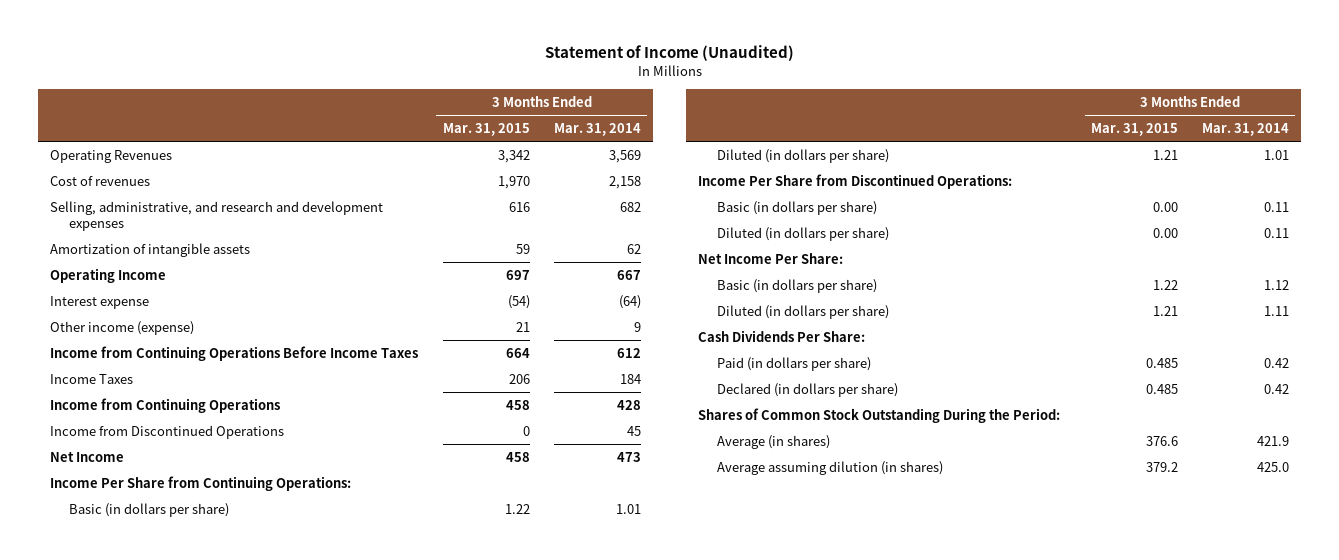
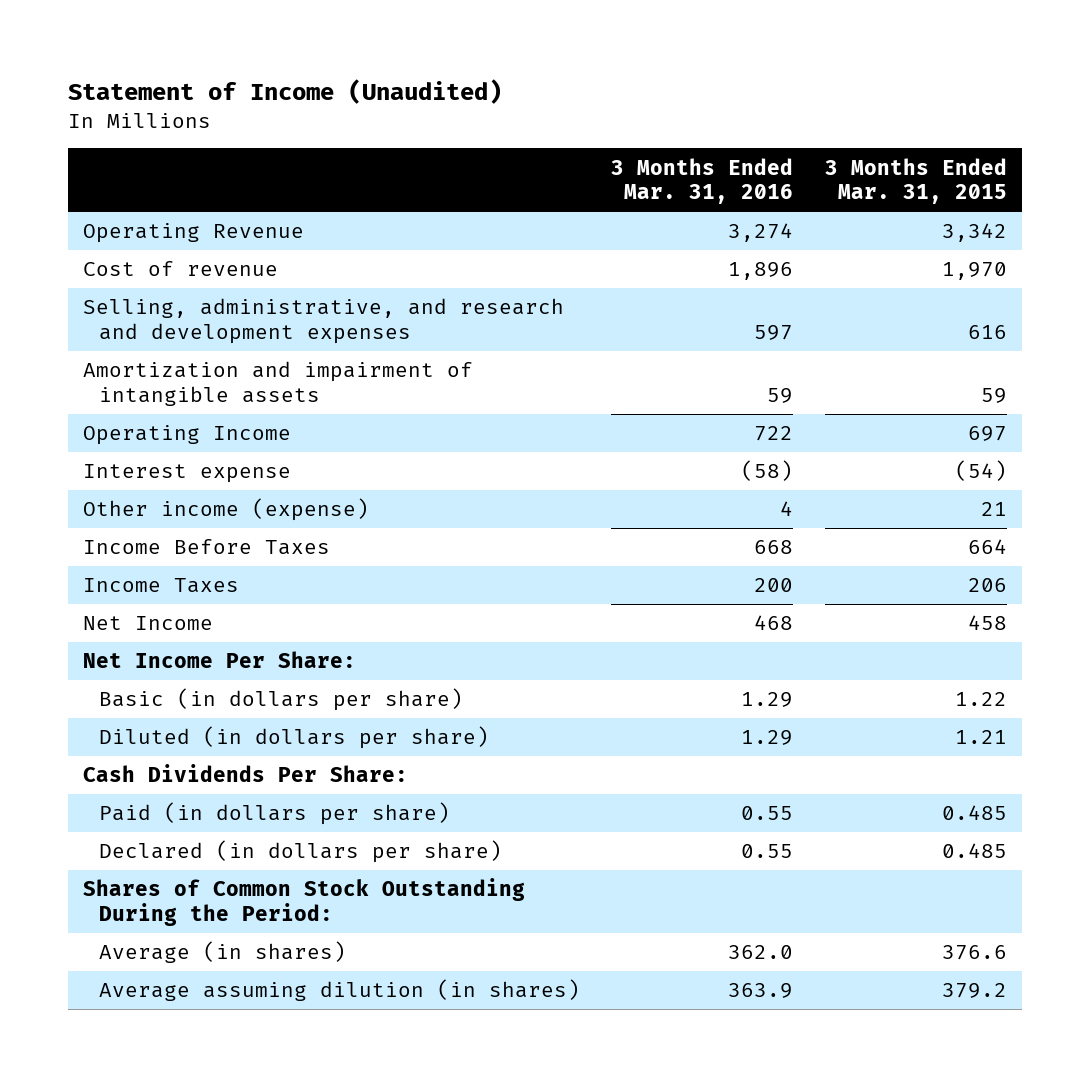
[553,122,641,136] Mar. 31, 2014 -> none
none -> [611,157,794,205] 3 Months Ended Mar. 31, 2016
[50,149,173,163] Operating Revenues -> [83,223,305,244] Operating Revenue
[50,175,151,186] Cost of revenues -> [83,261,279,277] Cost of revenue
[50,242,251,257] Amortization of intangible assets -> [83,361,474,406] Amortization and impairment of intangible assets
[50,345,419,361] Income from Continuing Operations Before Income Taxes -> [83,539,331,556] Income Before Taxes
[50,397,281,413] Income from Continuing Operations -> none
[50,424,285,439] Income from Discontinued Operations -> none
[50,475,352,491] Income Per Share from Continuing Operations: -> none
[68,502,229,517] Basic (in dollars per share) -> none
[716,148,889,163] Diluted (in dollars per share) -> none
[698,173,1013,189] Income Per Share from Discontinued Operations: -> none
[716,200,877,215] Basic (in dollars per share) -> none
[716,226,889,241] Diluted (in dollars per share) -> none

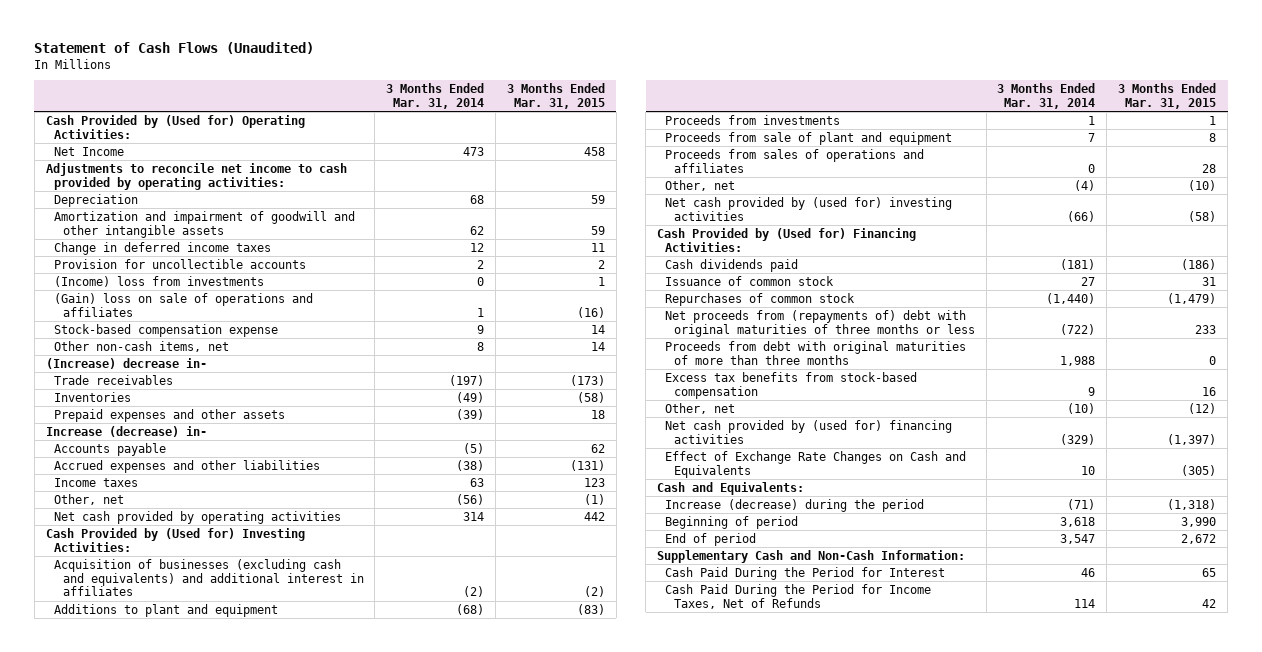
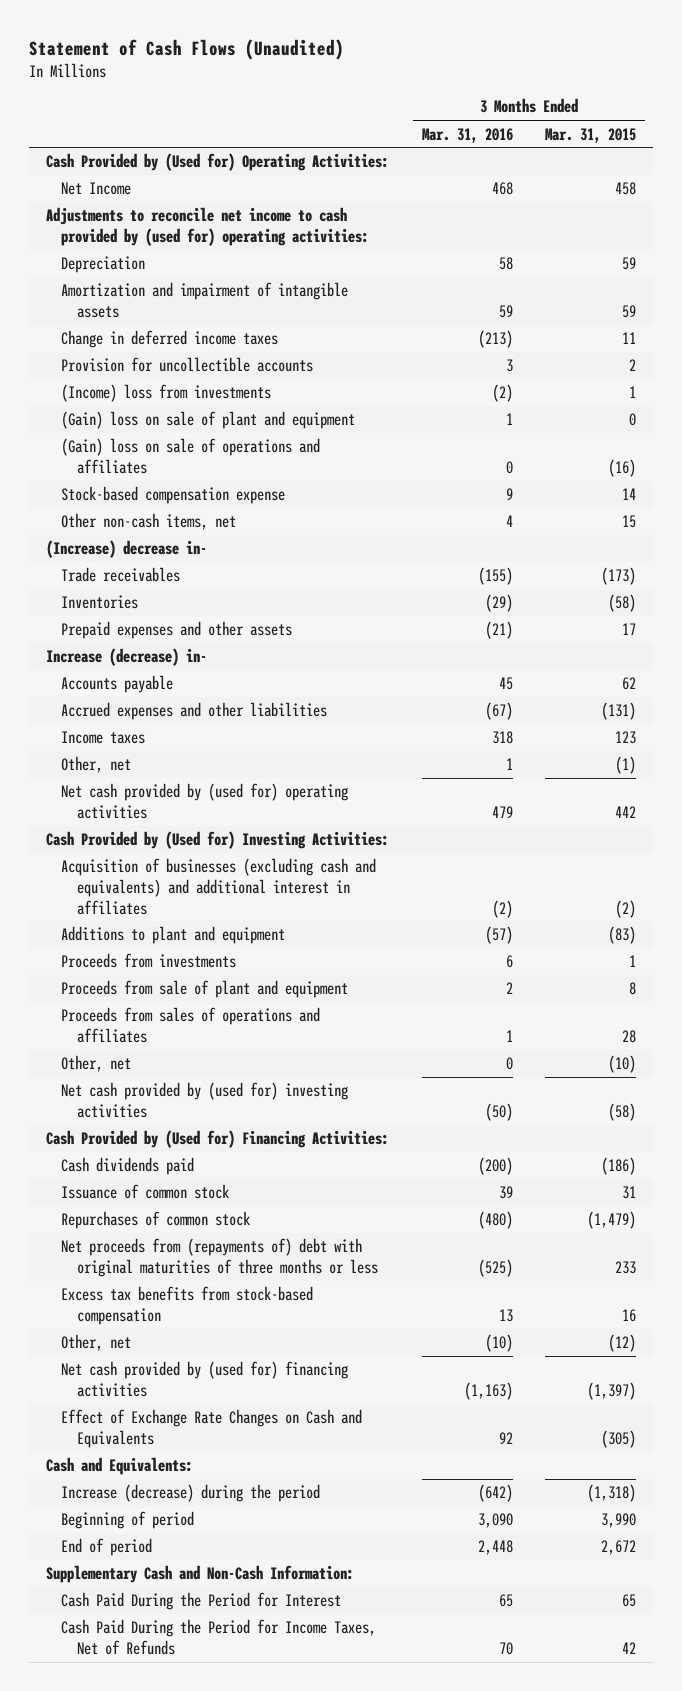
[386,83,485,109] 3 Months Ended Mar. 31, 2014 -> none
none -> [421,127,513,143] Mar. 31, 2016
[45,162,347,190] Adjustments to reconcile net income to cash provided by operating activities: -> [45,207,370,246] Adjustments to reconcile net income to cash provided by (used for) operating activities:
[54,210,356,238] Amortization and impairment of goodwill and other intangible assets -> [61,282,349,318] Amortization and impairment of intangible assets
none -> [61,411,356,430] (Gain) loss on sale of plant and equipment
[590,341,605,351] 14 -> [622,515,637,529] 15
[590,409,605,419] 18 -> [622,623,637,636] 17
[54,510,342,524] Net cash provided by operating activities -> [61,783,349,819] Net cash provided by (used for) operating activities
[665,340,967,365] Proceeds from debt with original maturities of more than three months -> none

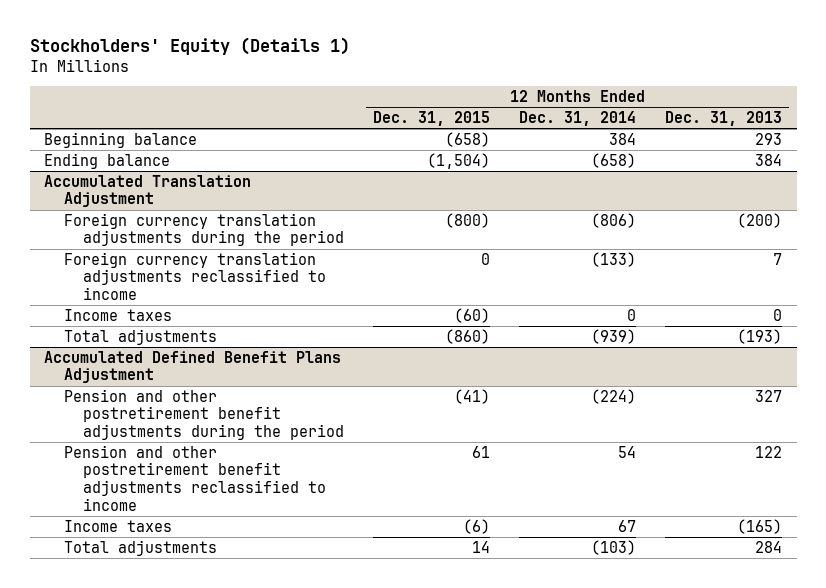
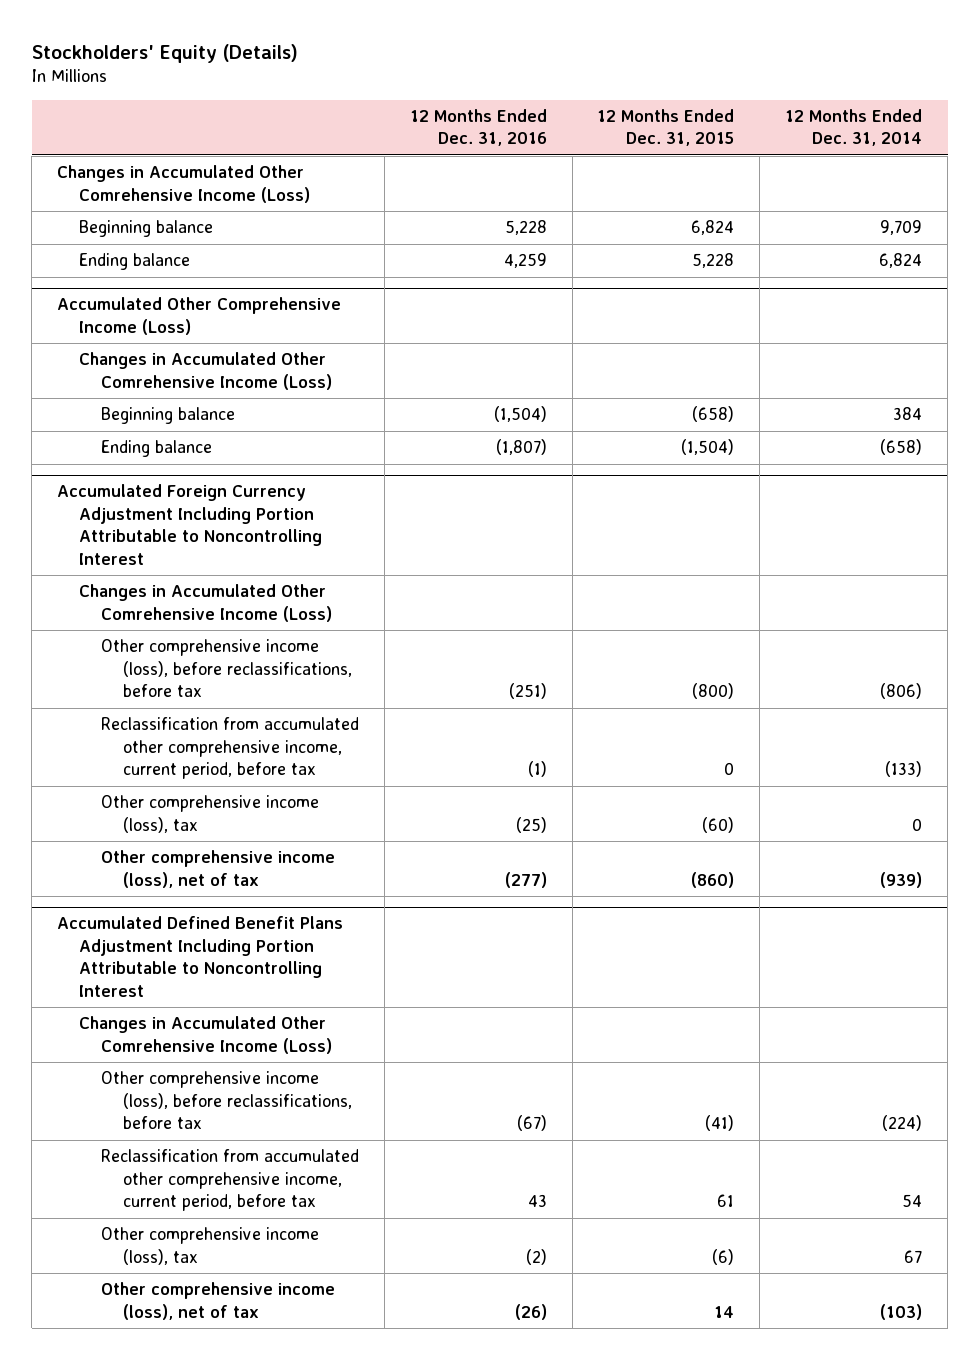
[29,37,350,56] Stockholders' Equity (Details 1) -> [31,43,298,63] Stockholders' Equity (Details)
[665,111,783,127] Dec. 31, 2013 -> none
none -> [409,108,547,147] 12 Months Ended Dec. 31, 2016
none -> [57,165,311,203] Changes in Accumulated Other Comrehensive Income (Loss)
none -> [79,220,214,238] Beginning balance
none -> [79,253,191,271] Ending balance
none -> [57,297,342,335] Accumulated Other Comprehensive Income (Loss)
none -> [79,352,332,390] Changes in Accumulated Other Comrehensive Income (Loss)
[44,174,252,208] Accumulated Translation Adjustment -> [57,484,323,565] Accumulated Foreign Currency Adjustment Including Portion Attributable to Noncontrolling Interest
none -> [79,584,332,622] Changes in Accumulated Other Comrehensive Income (Loss)
[63,212,345,247] Foreign currency translation adjustments during the period -> [100,639,352,698] Other comprehensive income (loss), before reclassifications, before tax
[63,251,327,301] Foreign currency translation adjustments reclassified to income -> [100,717,359,780] Reclassification from accumulated other comprehensive income, current period, before tax
[63,308,172,321] Income taxes -> [100,795,319,833] Other comprehensive income (loss), tax
[63,328,217,345] Total adjustments -> [100,850,335,888] Other comprehensive income (loss), net of tax
[44,350,342,384] Accumulated Defined Benefit Plans Adjustment -> [57,916,344,997] Accumulated Defined Benefit Plans Adjustment Including Portion Attributable to Noncontrolling Interest
none -> [79,1016,332,1054] Changes in Accumulated Other Comrehensive Income (Loss)
[63,388,345,441] Pension and other postretirement benefit adjustments during the period -> [100,1071,352,1130] Other comprehensive income (loss), before reclassifications, before tax
[63,444,327,511] Pension and other postretirement benefit adjustments reclassified to income -> [100,1149,359,1212] Reclassification from accumulated other comprehensive income, current period, before tax
[63,519,172,532] Income taxes -> [100,1227,319,1265] Other comprehensive income (loss), tax
[63,539,217,556] Total adjustments -> [100,1282,335,1320] Other comprehensive income (loss), net of tax

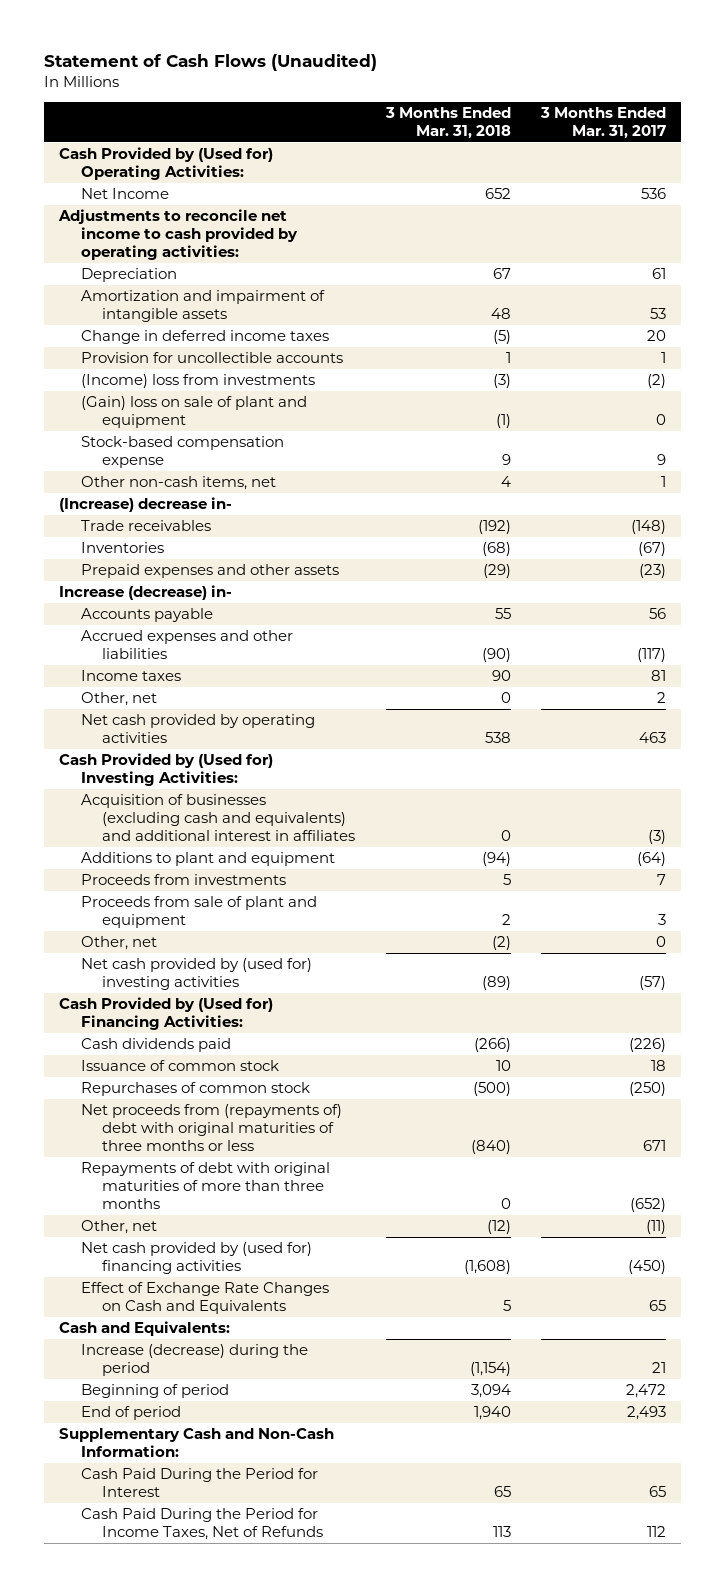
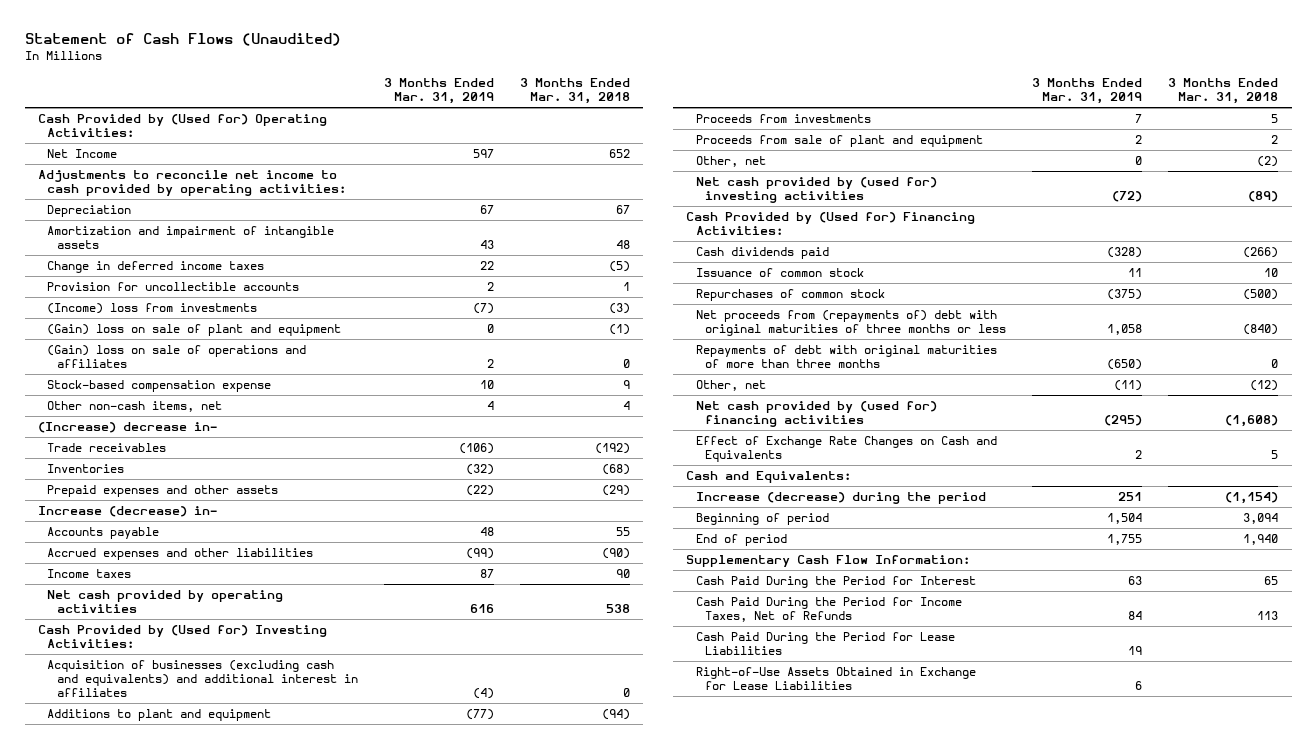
[539,106,666,139] 3 Months Ended Mar. 31, 2017 -> none
none -> [383,78,494,105] 3 Months Ended Mar. 31, 2019
none -> [47,345,307,369] (Gain) loss on sale of operations and affiliates
[80,692,157,707] Other, net -> none
[58,1428,334,1458] Supplementary Cash and Non-Cash Information: -> [686,555,971,568] Supplementary Cash Flow Information:
none -> [695,632,955,656] Cash Paid During the Period for Lease Liabilities
none -> [695,667,976,691] Right-of-Use Assets Obtained in Exchange for Lease Liabilities

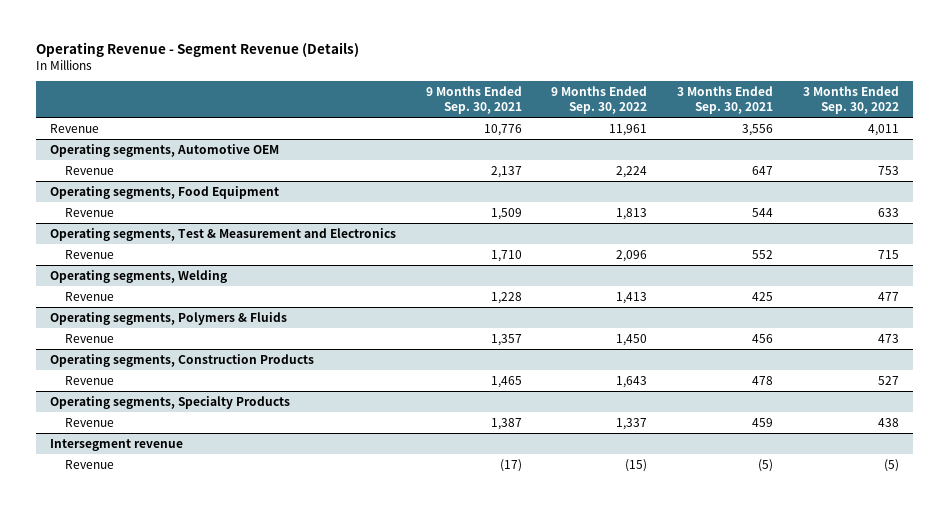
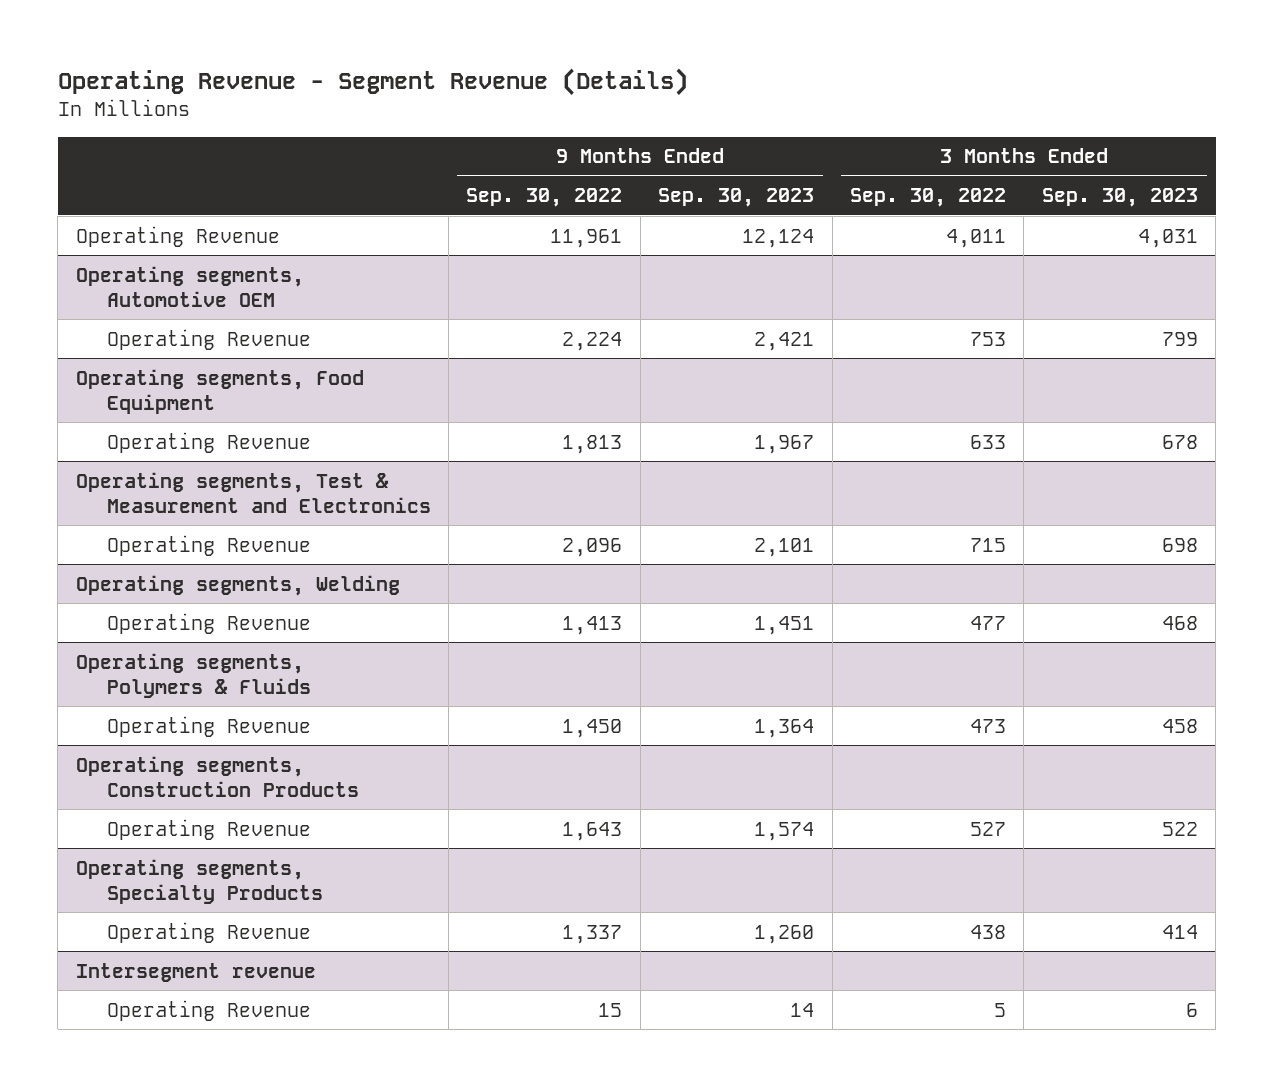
[425,86,522,115] 9 Months Ended Sep. 30, 2021 -> none
[676,86,773,115] 3 Months Ended Sep. 30, 2021 -> none
none -> [658,188,815,208] Sep. 30, 2023
none -> [1041,188,1198,208] Sep. 30, 2023
[50,123,100,133] Revenue -> [75,225,280,247] Operating Revenue
[65,165,115,175] Revenue -> [106,328,311,350] Operating Revenue
[65,207,115,217] Revenue -> [106,431,311,453] Operating Revenue
[65,249,115,259] Revenue -> [106,534,311,556] Operating Revenue
[65,291,115,301] Revenue -> [106,612,311,634] Operating Revenue
[65,333,115,343] Revenue -> [106,715,311,737] Operating Revenue
[65,375,115,385] Revenue -> [106,818,311,840] Operating Revenue
[65,417,115,427] Revenue -> [106,921,311,943] Operating Revenue
[65,459,115,469] Revenue -> [106,999,311,1021] Operating Revenue
[625,458,648,472] (15) -> [598,1002,623,1017] 15
[883,458,899,472] (5) -> [993,1002,1006,1017] 5

